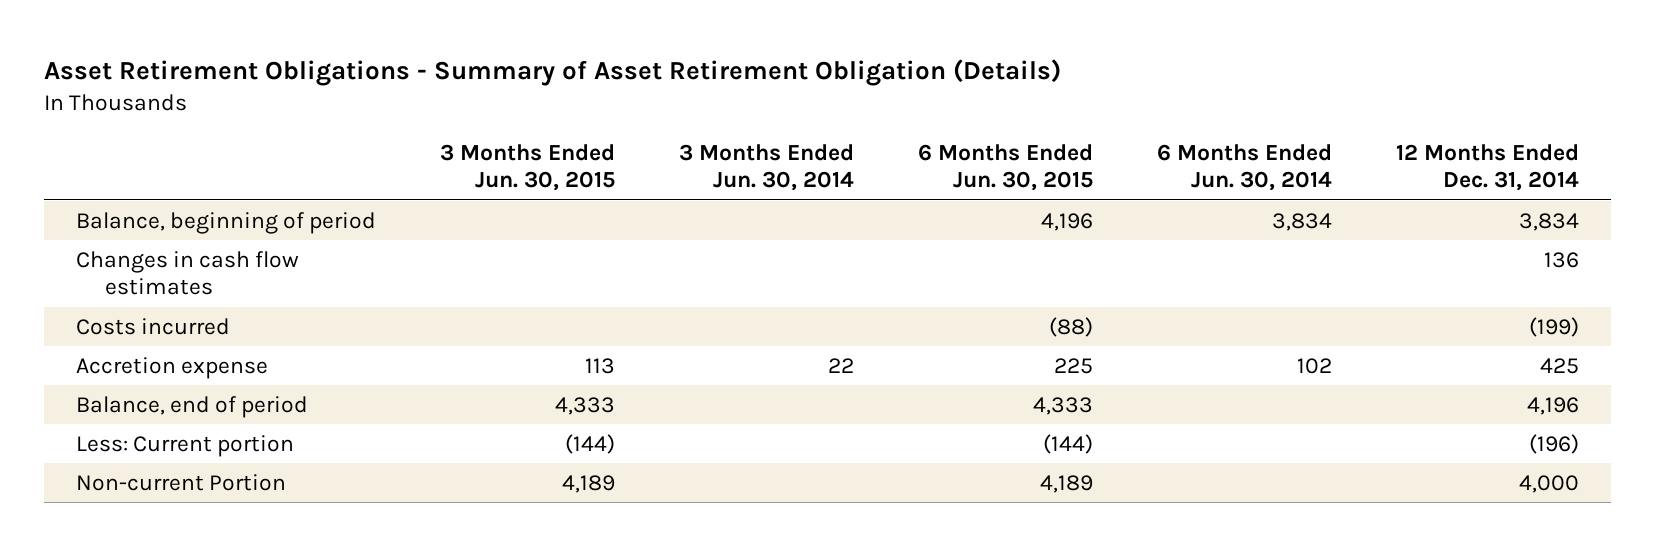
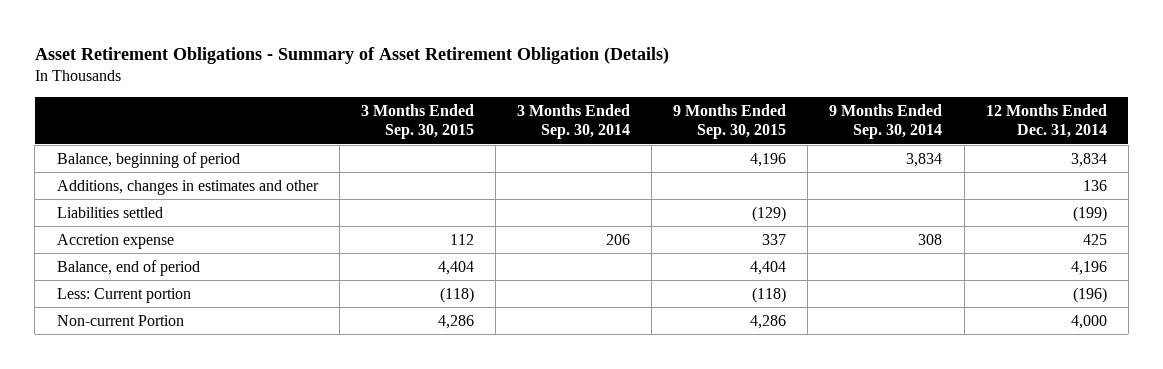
[439,143,615,192] 3 Months Ended Jun. 30, 2015 -> none
[679,143,855,192] 3 Months Ended Jun. 30, 2014 -> none
[918,143,1094,192] 6 Months Ended Jun. 30, 2015 -> none
[1157,143,1333,192] 6 Months Ended Jun. 30, 2014 -> none
none -> [360,103,474,140] 3 Months Ended Sep. 30, 2015
none -> [517,103,631,140] 3 Months Ended Sep. 30, 2014
none -> [673,103,787,140] 9 Months Ended Sep. 30, 2015
none -> [829,103,943,140] 9 Months Ended Sep. 30, 2014
[75,250,299,296] Changes in cash flow estimates -> [56,179,319,195] Additions, changes in estimates and other
[75,317,230,335] Costs incurred -> [56,206,163,218] Liabilities settled

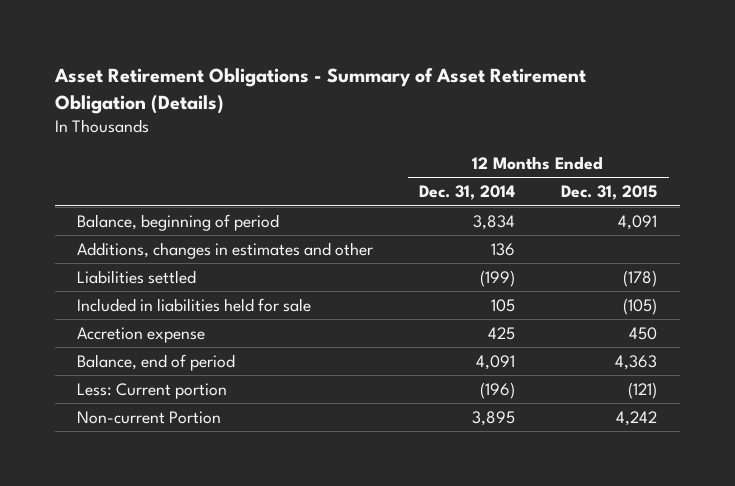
[360,103,474,140] 3 Months Ended Sep. 30, 2015 -> none
[517,103,631,140] 3 Months Ended Sep. 30, 2014 -> none
[673,103,787,140] 9 Months Ended Sep. 30, 2015 -> none
[829,103,943,140] 9 Months Ended Sep. 30, 2014 -> none
none -> [561,185,658,201] Dec. 31, 2015
none -> [77,297,312,312] Included in liabilities held for sale
[1070,260,1107,275] 4,196 -> [476,354,516,370] 4,091
[1070,314,1107,329] 4,000 -> [472,410,516,426] 3,895

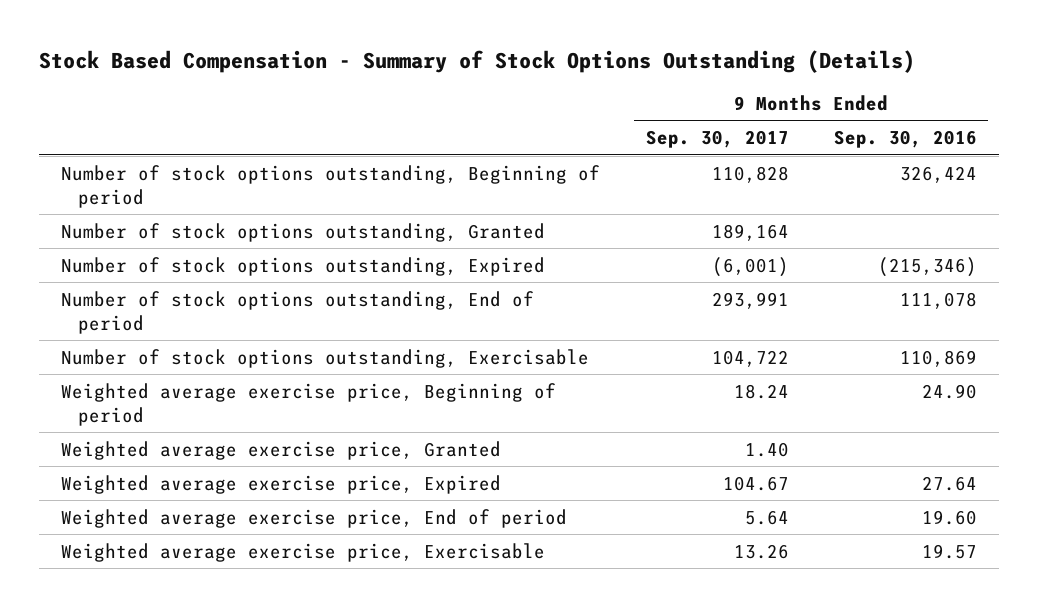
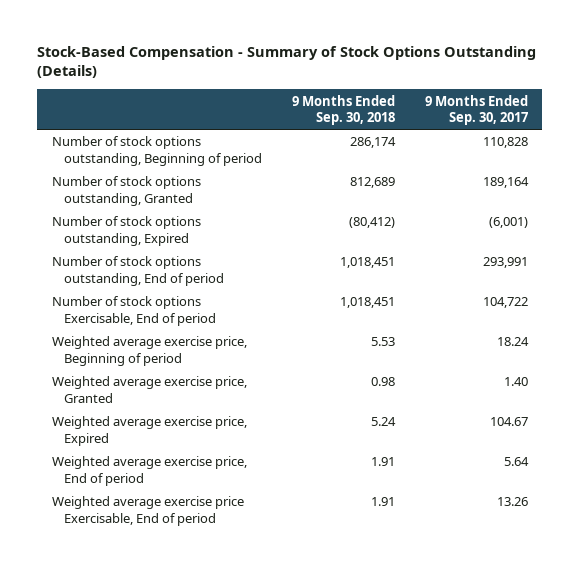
[38,49,915,73] Stock Based Compensation - Summary of Stock Options Outstanding (Details) -> [36,45,536,79] Stock-Based Compensation - Summary of Stock Options Outstanding (Details)
[833,130,977,149] Sep. 30, 2016 -> none
none -> [291,94,395,125] 9 Months Ended Sep. 30, 2018
[61,348,590,368] Number of stock options outstanding, Exercisable -> [51,296,217,326] Number of stock options Exercisable, End of period
[61,542,546,562] Weighted average exercise price, Exercisable -> [51,496,244,526] Weighted average exercise price Exercisable, End of period

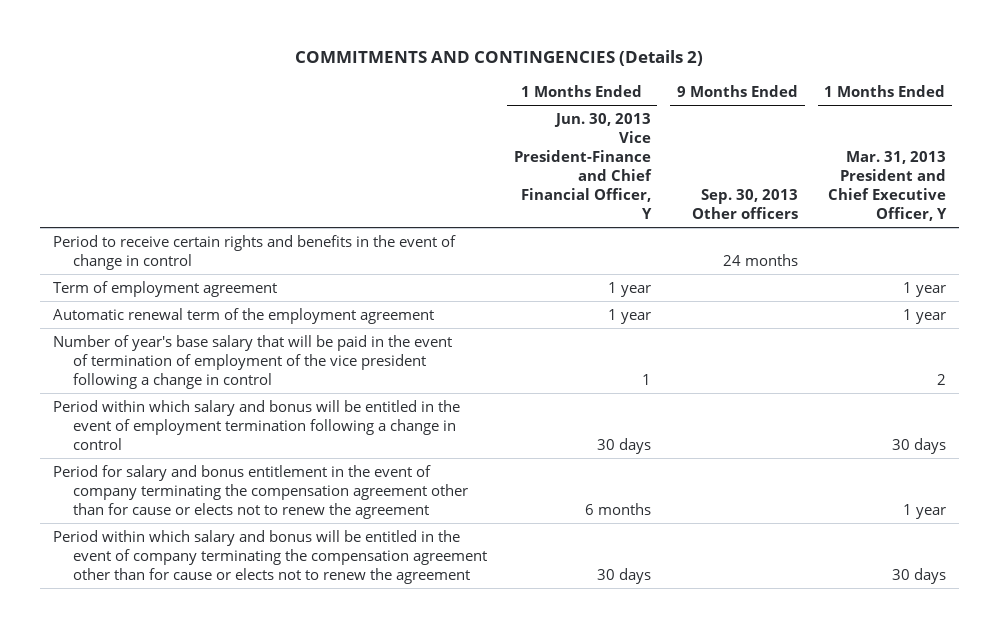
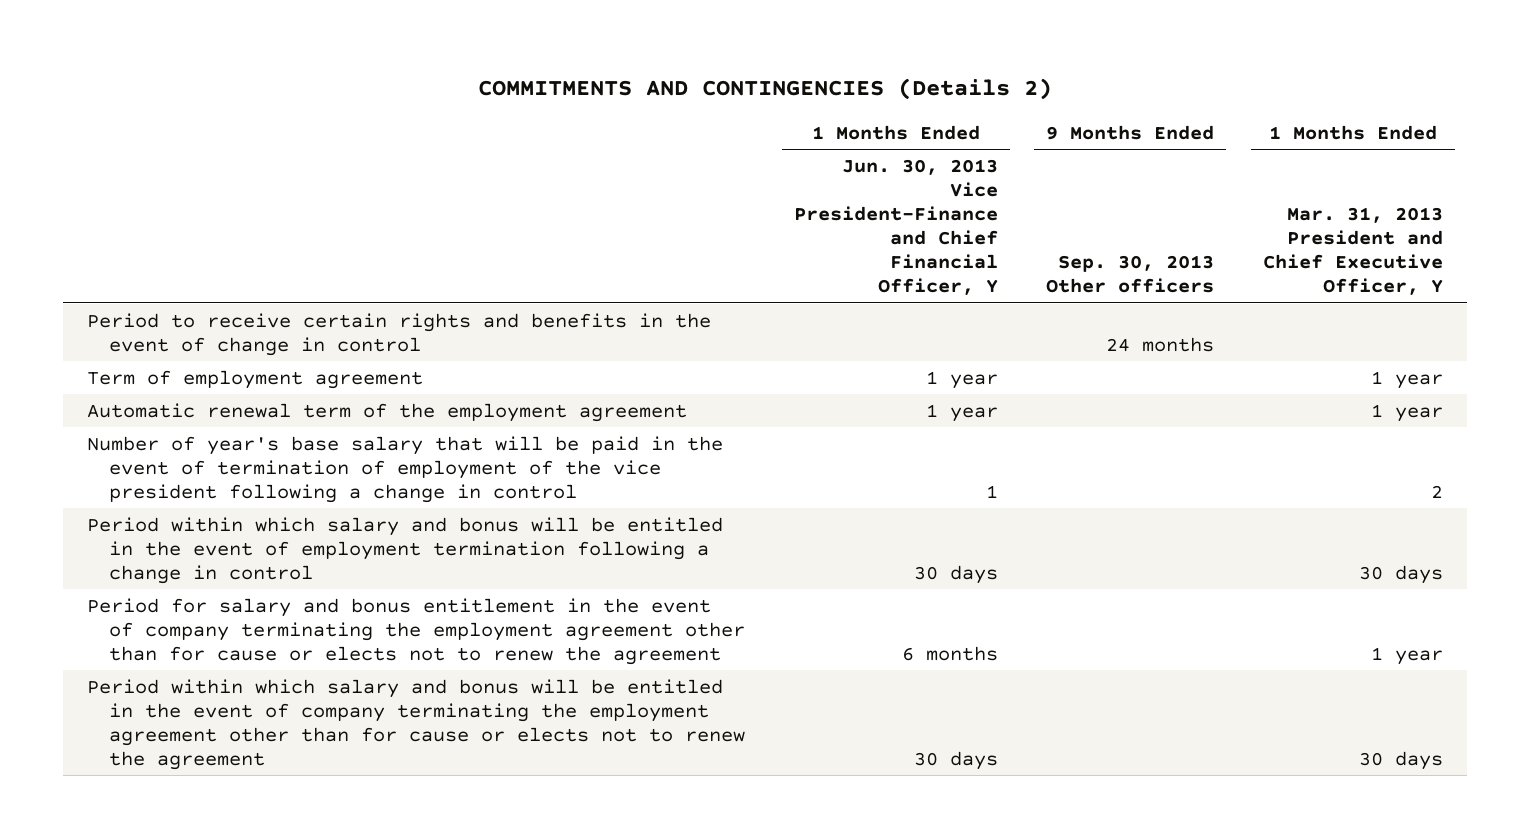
[52,465,469,519] Period for salary and bonus entitlement in the event of company terminating the compensation agreement other than for cause or elects not to renew the agreement -> [87,597,746,665] Period for salary and bonus entitlement in the event of company terminating the employment agreement other than for cause or elects not to renew the agreement
[52,530,488,584] Period within which salary and bonus will be entitled in the event of company terminating the compensation agreement other than for cause or elects not to renew the agreement -> [87,678,746,770] Period within which salary and bonus will be entitled in the event of company terminating the employment agreement other than for cause or elects not to renew the agreement

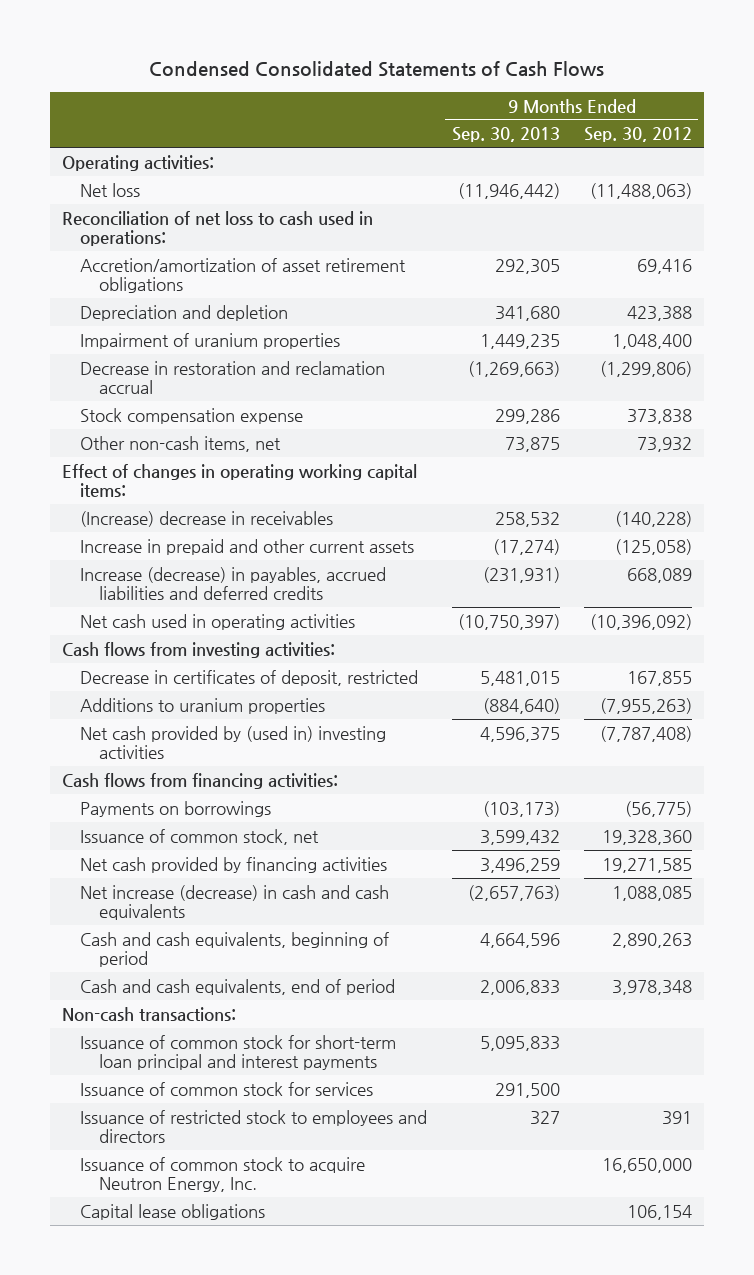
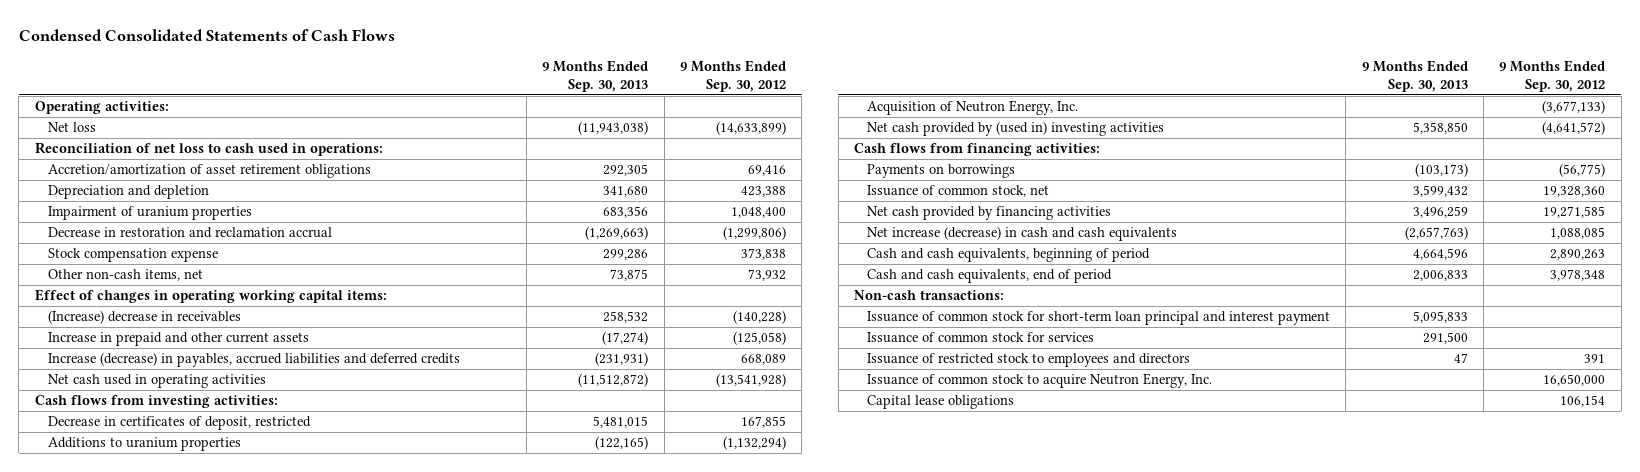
[457,182,560,199] (11,946,442) -> [578,121,649,136] (11,943,038)
[589,182,692,199] (11,488,063) -> [715,121,786,136] (14,633,899)
[479,333,560,349] 1,449,235 -> [603,206,649,219] 683,356
[457,613,560,630] (10,750,397) -> [578,373,649,388] (11,512,872)
[589,613,692,630] (10,396,092) -> [715,373,786,388] (13,541,928)
[482,697,560,714] (884,640) -> [595,436,649,451] (122,165)
[599,697,692,714] (7,955,263) -> [722,436,786,451] (1,132,294)
none -> [866,100,1078,116] Acquisition of Neutron Energy, Inc.
[479,726,560,742] 4,596,375 -> [1412,122,1468,135] 5,358,850
[599,725,692,742] (7,787,408) -> [1542,121,1606,136] (4,641,572)
[80,1034,397,1071] Issuance of common stock for short-term loan principal and interest payments -> [866,311,1330,326] Issuance of common stock for short-term loan principal and interest payment
[529,1110,560,1125] 327 -> [1453,353,1468,364] 47

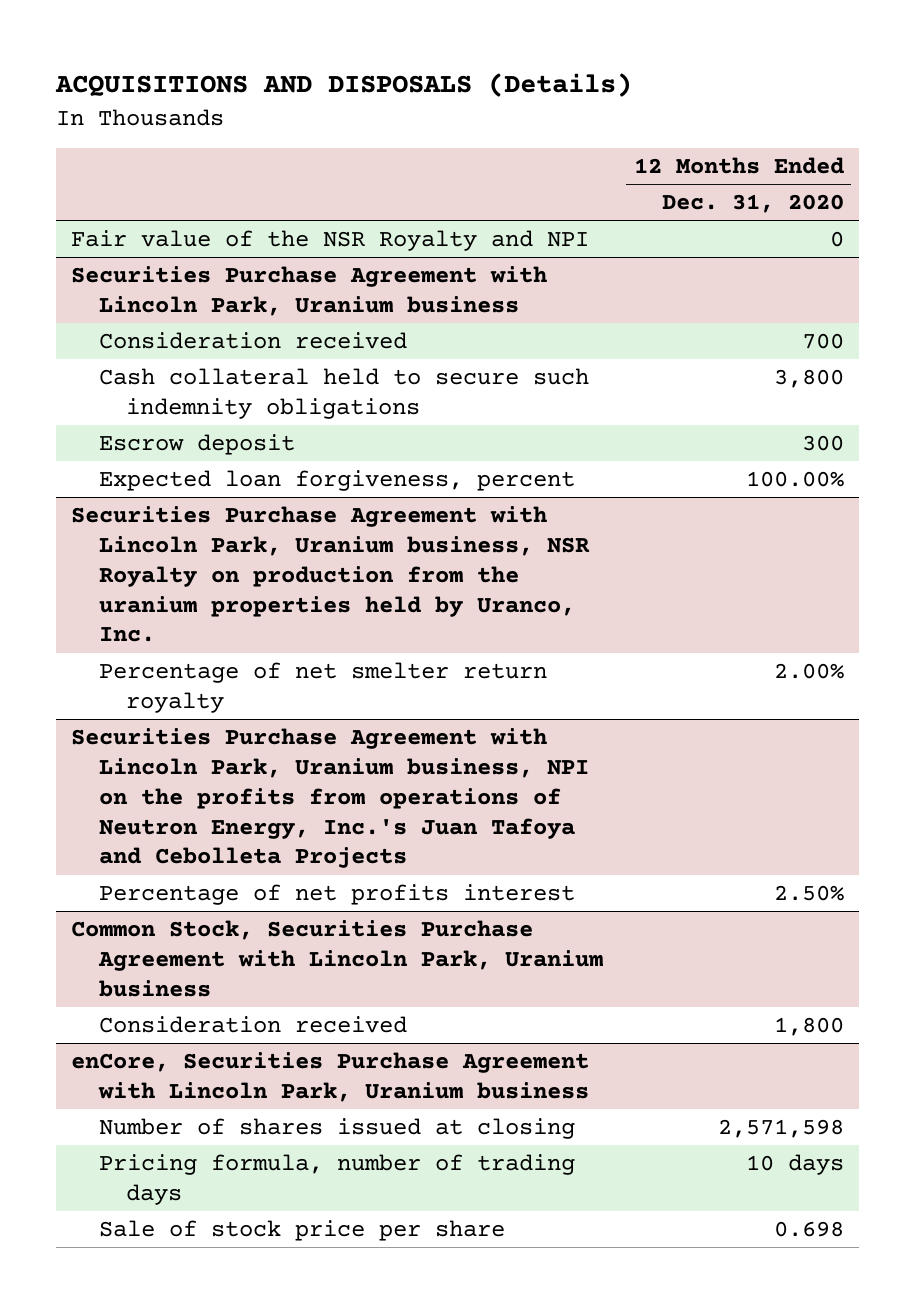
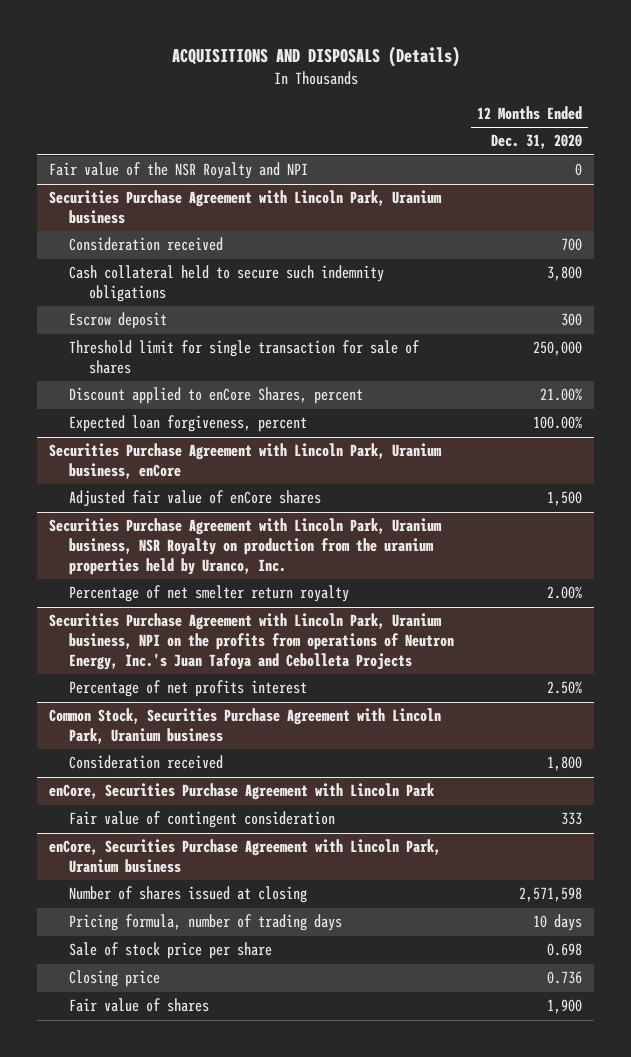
none -> [69,340,421,375] Threshold limit for single transaction for sale of shares
none -> [69,387,364,405] Discount applied to enCore Shares, percent
none -> [48,443,442,480] Securities Purchase Agreement with Lincoln Park, Uranium business, enCore
none -> [69,490,322,508] Adjusted fair value of enCore shares
none -> [48,783,435,801] enCore, Securities Purchase Agreement with Lincoln Park
none -> [69,811,336,829] Fair value of contingent consideration
none -> [69,970,161,988] Closing price
none -> [69,998,210,1013] Fair value of shares

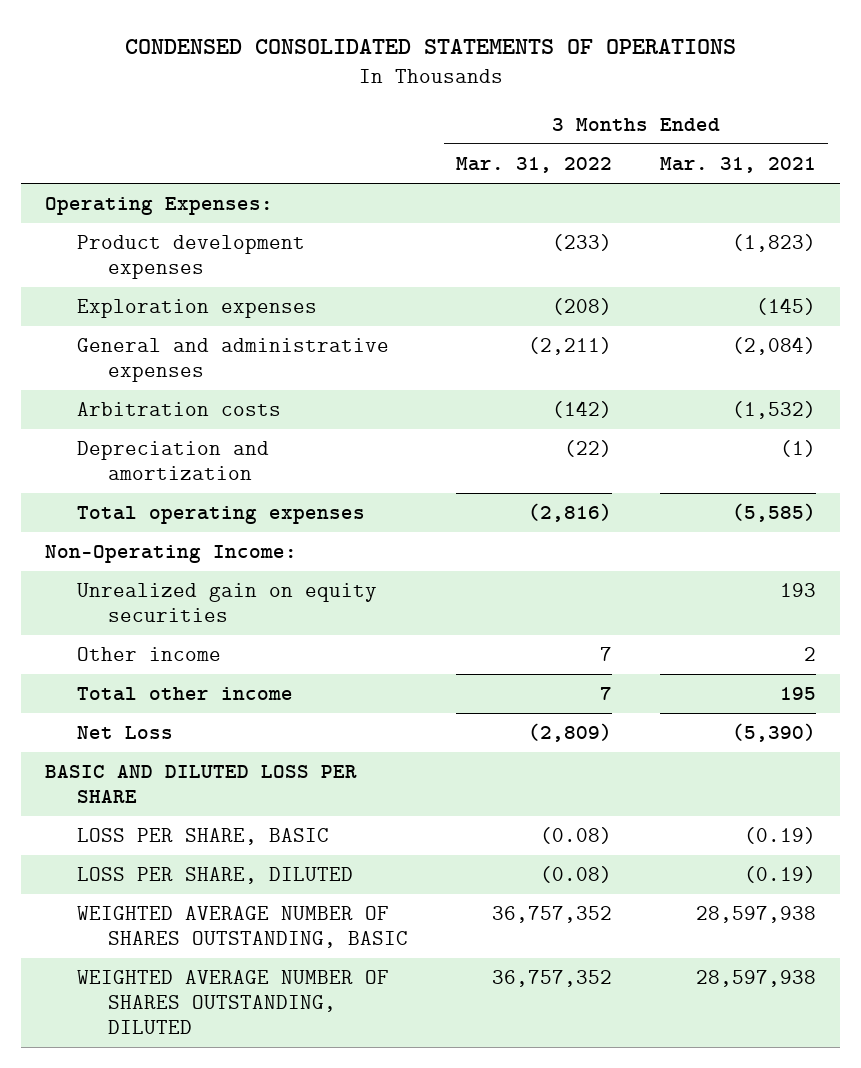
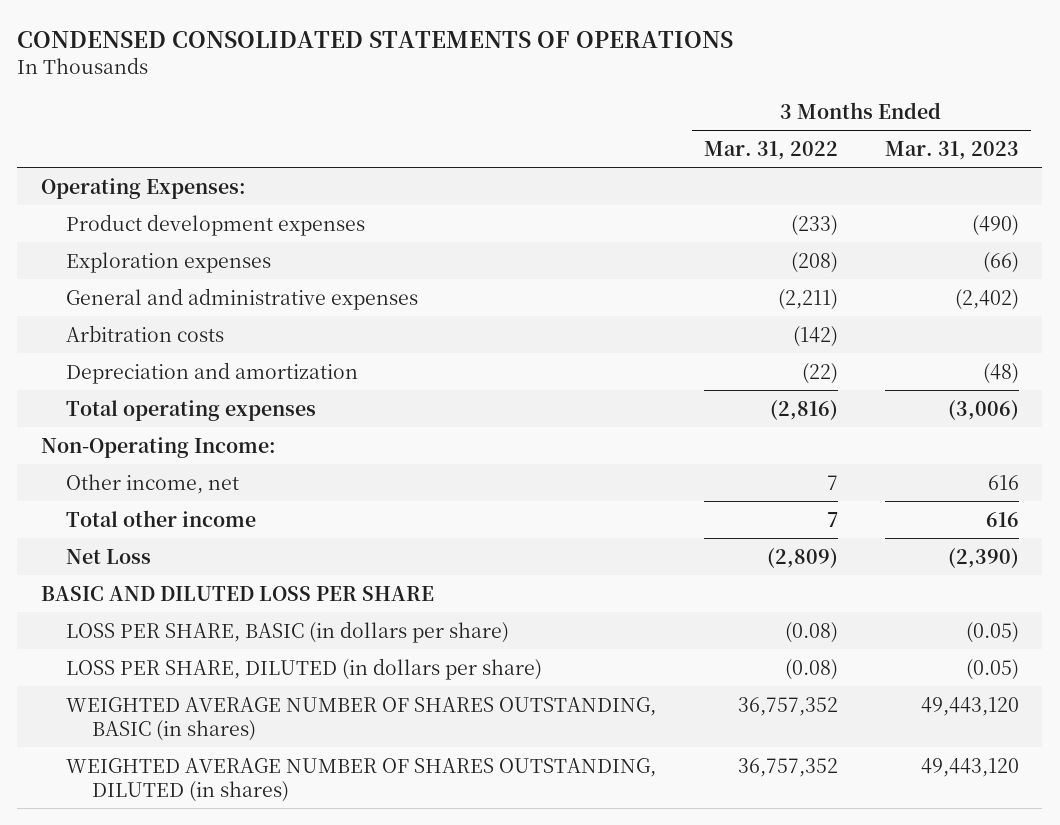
[660,157,817,174] Mar. 31, 2021 -> none
none -> [884,141,1019,161] Mar. 31, 2023
[76,583,377,622] Unrealized gain on equity securities -> none
[76,647,221,662] Other income -> [66,473,240,494] Other income, net
[76,828,329,846] LOSS PER SHARE, BASIC -> [66,620,510,643] LOSS PER SHARE, BASIC (in dollars per share)
[76,867,353,885] LOSS PER SHARE, DILUTED -> [66,657,543,680] LOSS PER SHARE, DILUTED (in dollars per share)
[76,906,408,948] WEIGHTED AVERAGE NUMBER OF SHARES OUTSTANDING, BASIC -> [66,696,657,741] WEIGHTED AVERAGE NUMBER OF SHARES OUTSTANDING, BASIC (in shares)
[76,970,389,1034] WEIGHTED AVERAGE NUMBER OF SHARES OUTSTANDING, DILUTED -> [66,757,657,802] WEIGHTED AVERAGE NUMBER OF SHARES OUTSTANDING, DILUTED (in shares)

